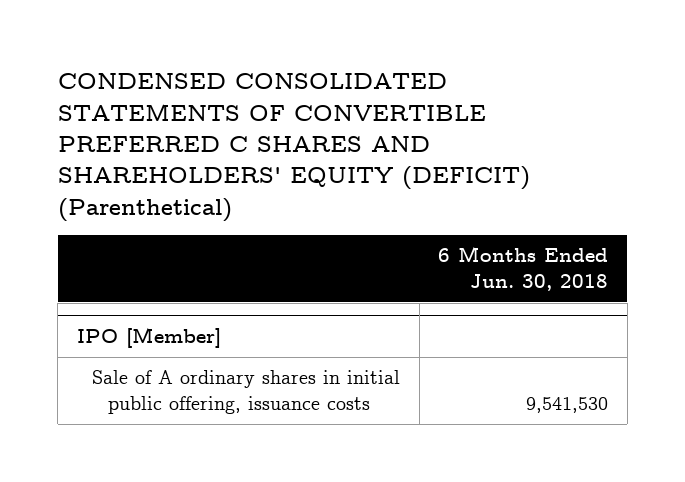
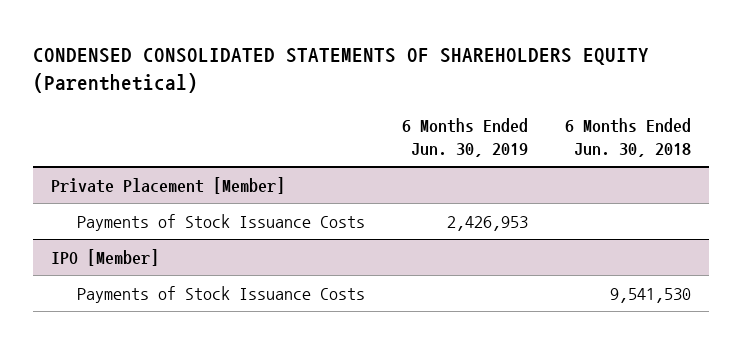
[57,73,530,222] CONDENSED CONSOLIDATED STATEMENTS OF CONVERTIBLE PREFERRED C SHARES AND SHAREHOLDERS' EQUITY (DEFICIT) (Parenthetical) -> [32,48,649,94] CONDENSED CONSOLIDATED STATEMENTS OF SHAREHOLDERS EQUITY (Parenthetical)
none -> [401,118,528,157] 6 Months Ended Jun. 30, 2019
none -> [51,176,286,194] Private Placement [Member]
none -> [77,213,366,231] Payments of Stock Issuance Costs
[92,370,401,415] Sale of A ordinary shares in initial public offering, issuance costs -> [77,285,366,303] Payments of Stock Issuance Costs

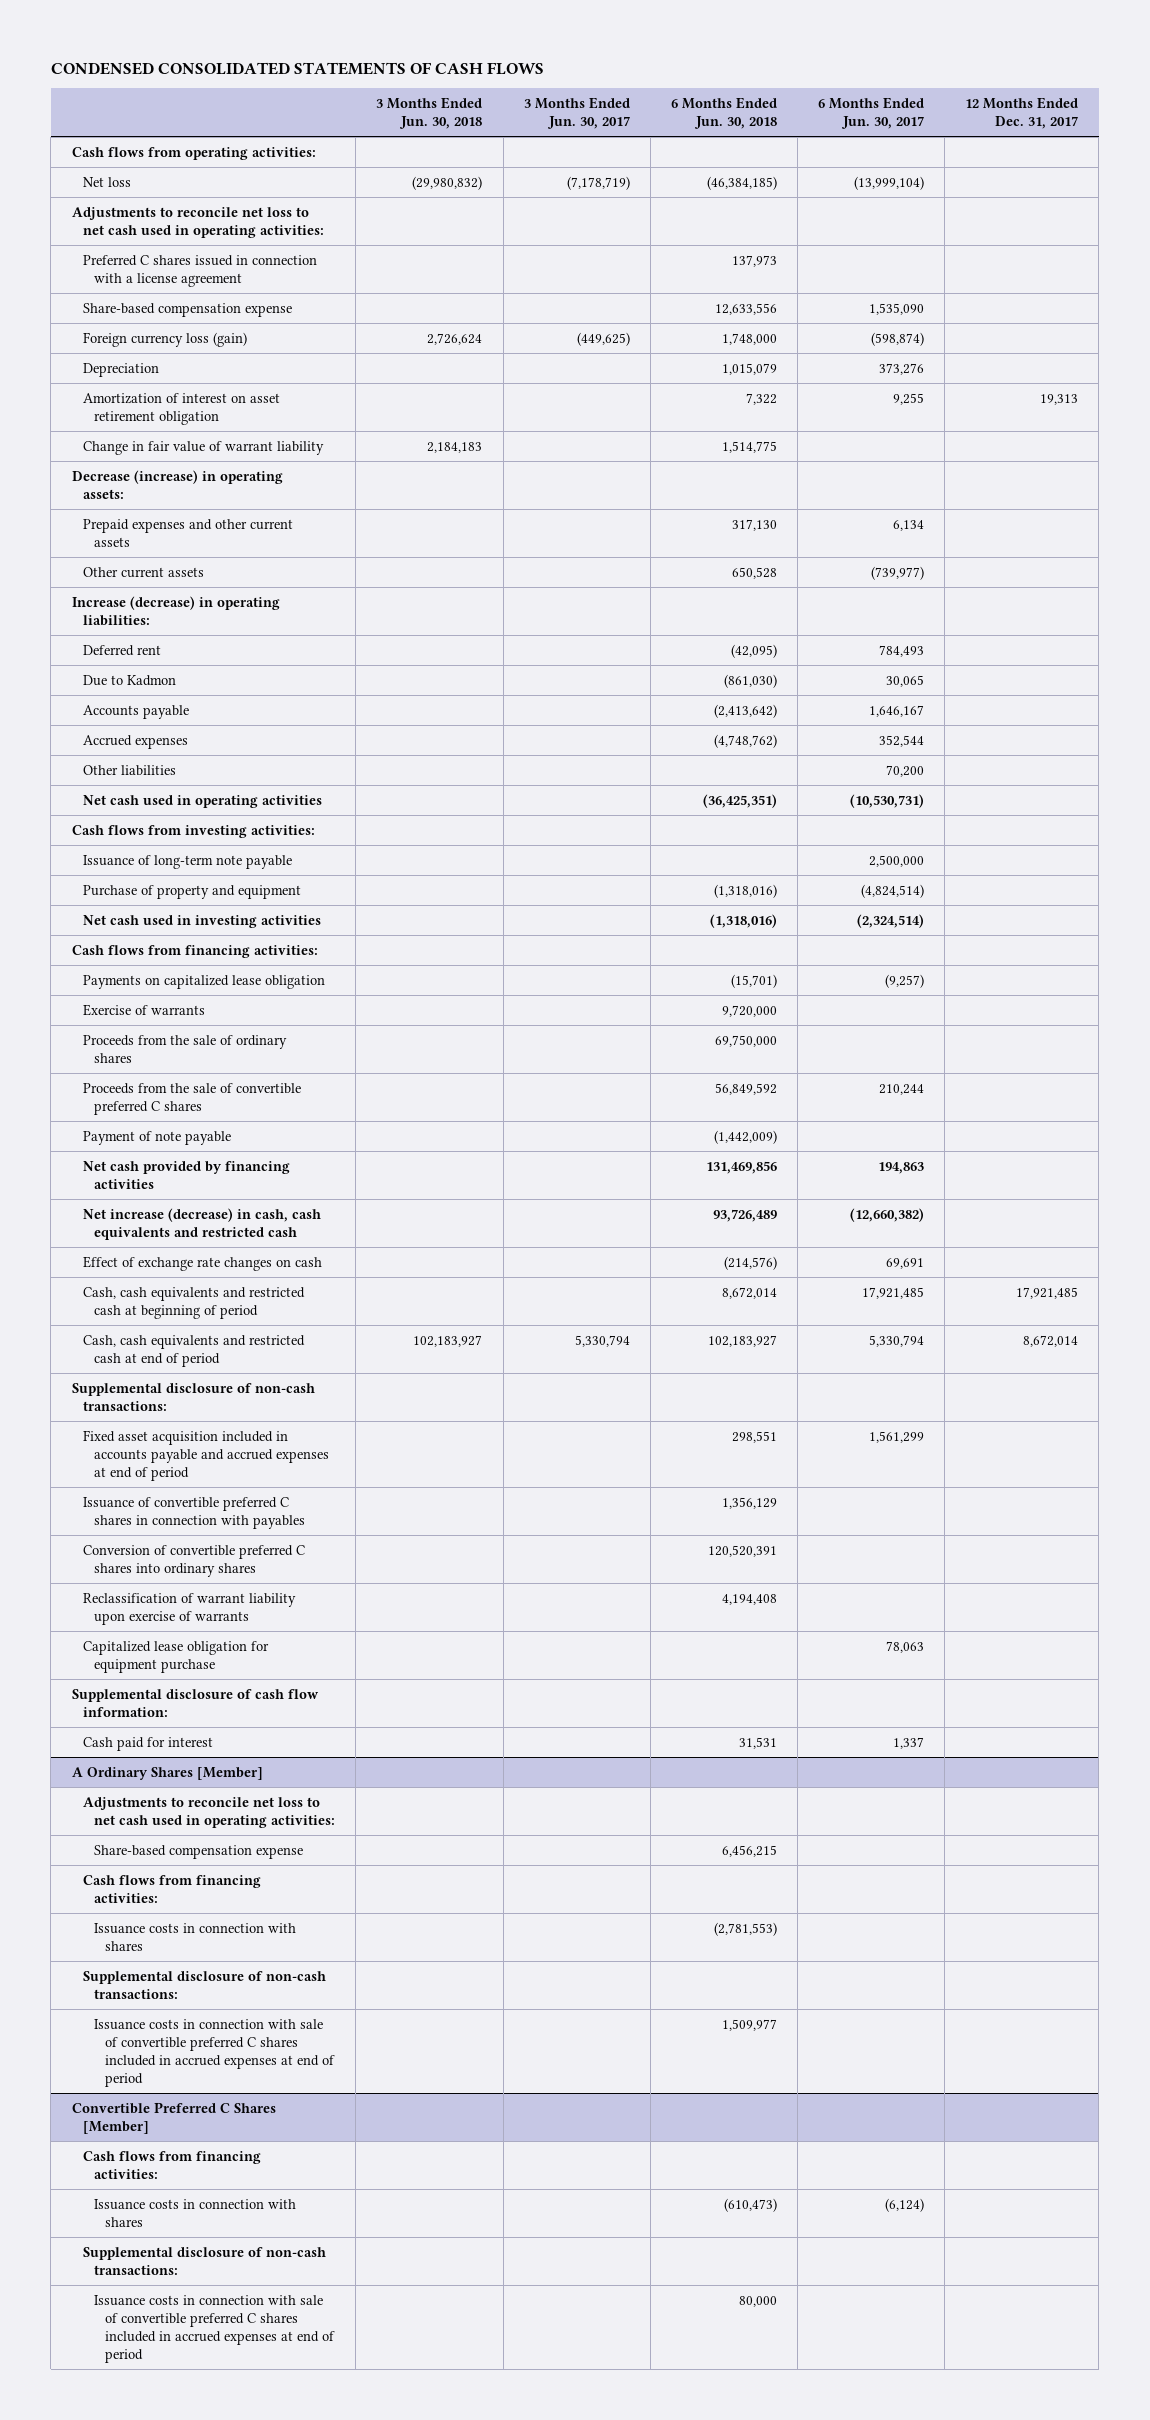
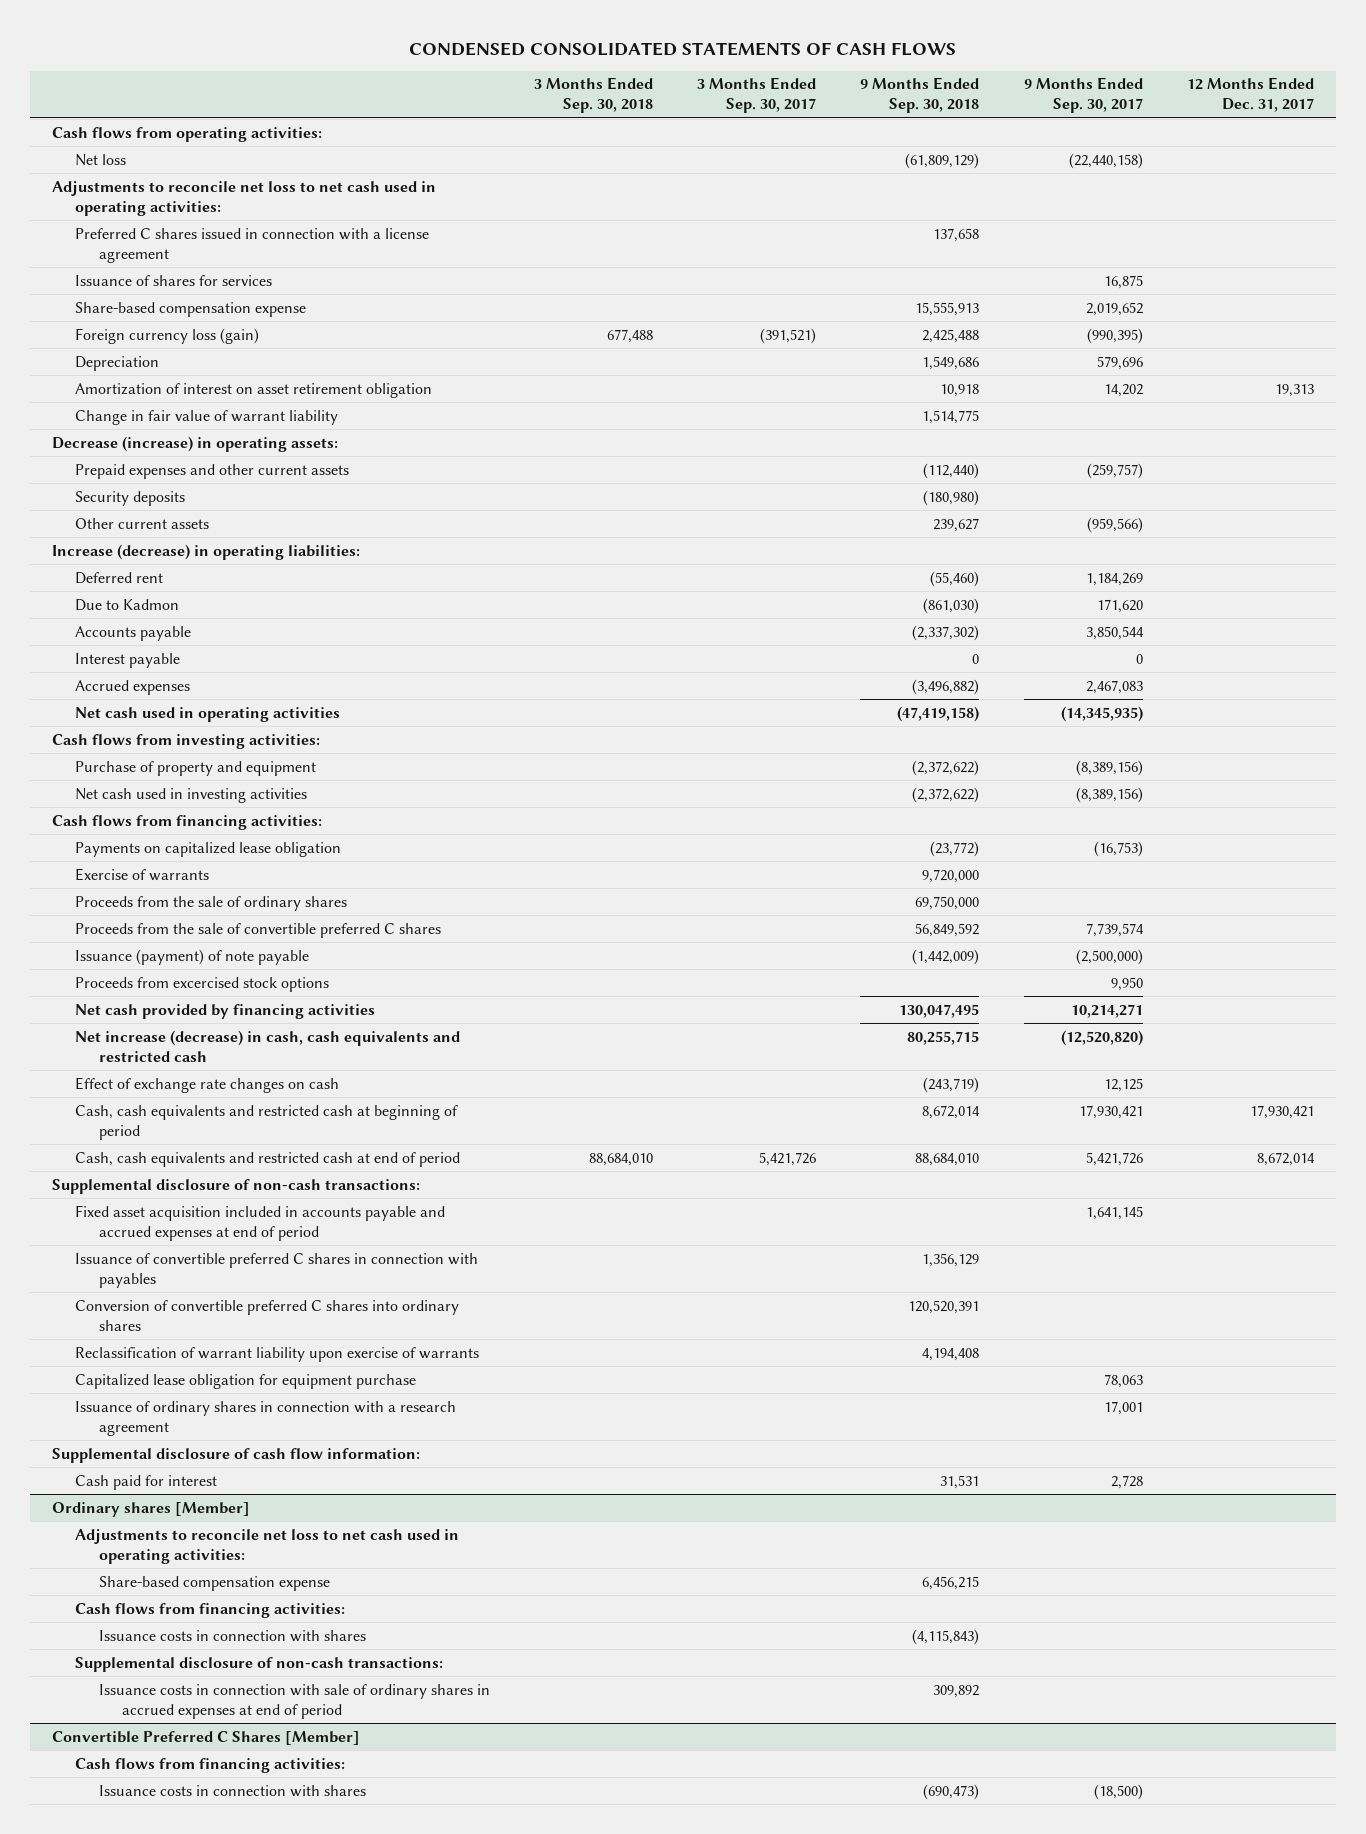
[376,97,483,130] 3 Months Ended Jun. 30, 2018 -> none
[523,97,630,130] 3 Months Ended Jun. 30, 2017 -> none
[670,97,777,130] 6 Months Ended Jun. 30, 2018 -> none
[818,97,925,130] 6 Months Ended Jun. 30, 2017 -> none
none -> [533,77,653,114] 3 Months Ended Sep. 30, 2018
none -> [697,77,817,114] 3 Months Ended Sep. 30, 2017
none -> [860,77,980,114] 9 Months Ended Sep. 30, 2018
none -> [1023,77,1143,114] 9 Months Ended Sep. 30, 2017
none -> [75,274,273,286] Issuance of shares for services
none -> [75,490,186,506] Security deposits
none -> [75,652,181,668] Interest payable
[82,764,176,776] Other liabilities -> none
[82,854,292,869] Issuance of long-term note payable -> none
[82,1130,231,1145] Payment of note payable -> [75,948,310,965] Issuance (payment) of note payable
none -> [75,976,330,992] Proceeds from excercised stock options
[1016,1286,1079,1299] 17,921,485 -> [1250,1104,1315,1119] 17,930,421
none -> [75,1400,457,1436] Issuance of ordinary shares in connection with a research agreement
[71,1766,263,1780] A Ordinary Shares [Member] -> none
[82,1796,336,1828] Adjustments to reconcile net loss to net cash used in operating activities: -> none
[94,1844,304,1859] Share-based compensation expense -> none
[82,1874,261,1903] Cash flows from financing activities: -> none
[94,1922,297,1951] Issuance costs in connection with shares -> none
[82,1970,326,1999] Supplemental disclosure of non-cash transactions: -> none
[94,2018,336,2087] Issuance costs in connection with sale of convertible preferred C shares included in accrued expenses at end of period -> none
none -> [51,1501,250,1517] Ordinary shares [Member]
none -> [75,1528,460,1564] Adjustments to reconcile net loss to net cash used in operating activities:
none -> [98,1575,330,1591] Share-based compensation expense
none -> [75,1602,346,1618] Cash flows from financing activities:
none -> [98,1629,366,1642] Issuance costs in connection with shares
none -> [75,1656,444,1672] Supplemental disclosure of non-cash transactions:
none -> [98,1683,490,1719] Issuance costs in connection with sale of ordinary shares in accrued expenses at end of period
[82,2246,326,2275] Supplemental disclosure of non-cash transactions: -> none
[94,2294,336,2363] Issuance costs in connection with sale of convertible preferred C shares included in accrued expenses at end of period -> none

